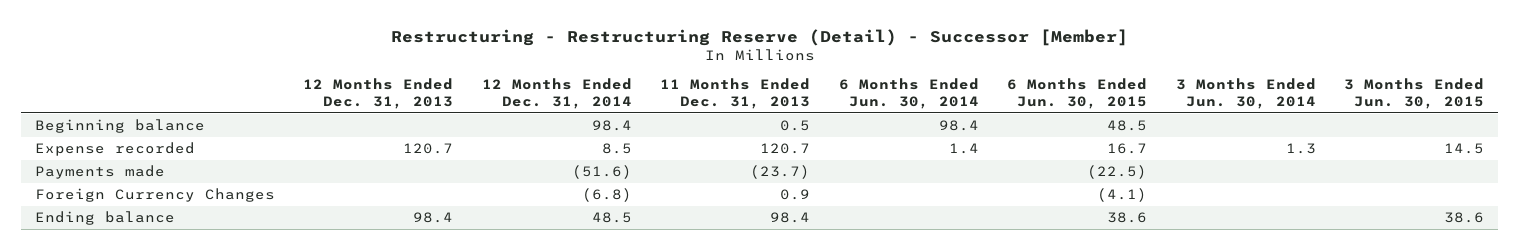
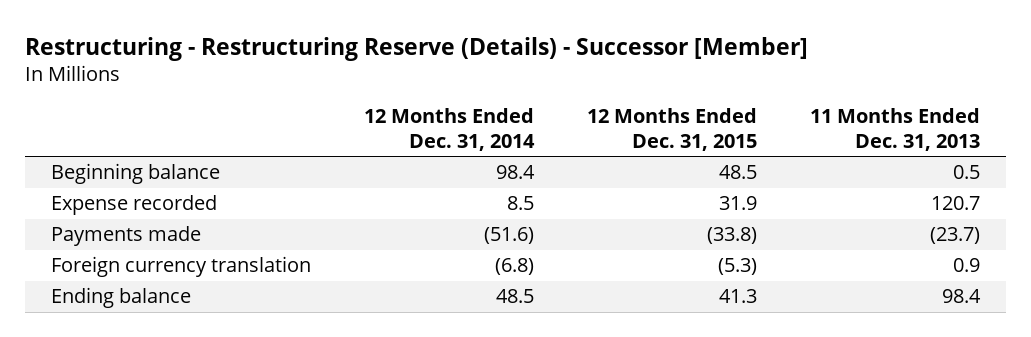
[390,28,1128,46] Restructuring - Restructuring Reserve (Detail) - Successor [Member] -> [24,36,808,61] Restructuring - Restructuring Reserve (Details) - Successor [Member]
[303,78,454,109] 12 Months Ended Dec. 31, 2013 -> none
[838,78,979,109] 6 Months Ended Jun. 30, 2014 -> none
[1007,78,1148,109] 6 Months Ended Jun. 30, 2015 -> none
[1175,78,1316,109] 3 Months Ended Jun. 30, 2014 -> none
[1344,78,1485,109] 3 Months Ended Jun. 30, 2015 -> none
none -> [586,107,757,151] 12 Months Ended Dec. 31, 2015
[35,188,276,203] Foreign Currency Changes -> [51,256,312,278] Foreign currency translation

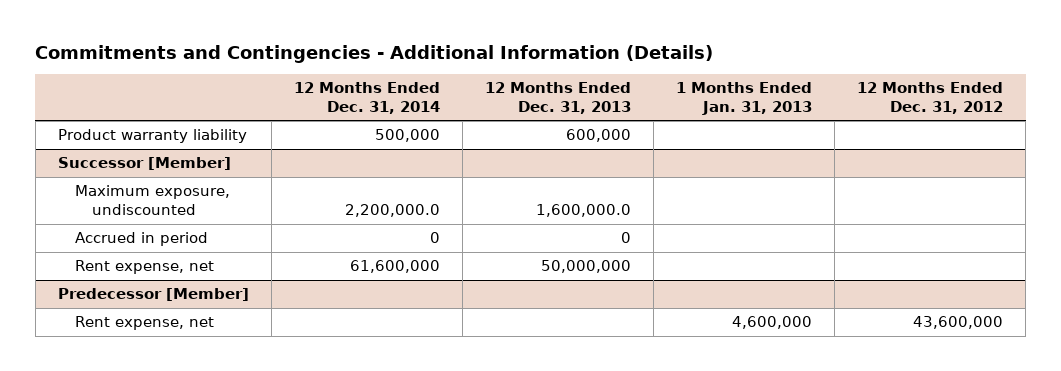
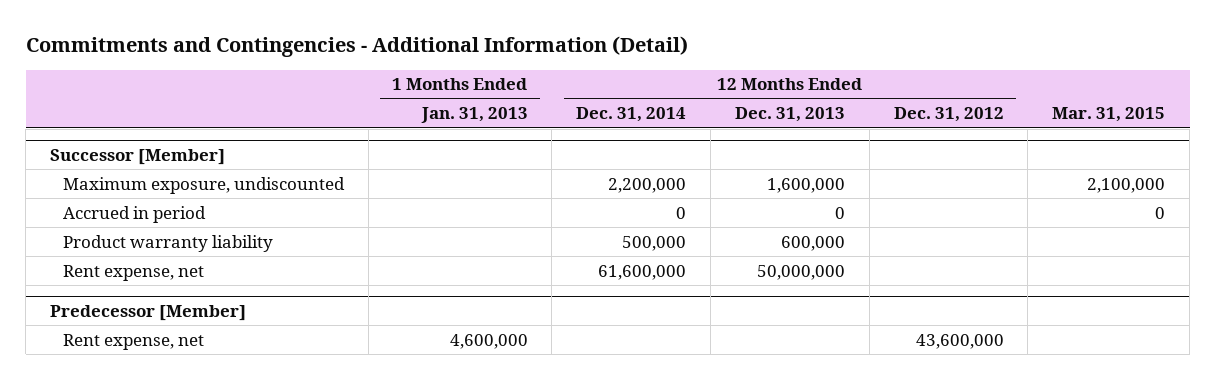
[35,44,714,63] Commitments and Contingencies - Additional Information (Details) -> [25,36,688,58] Commitments and Contingencies - Additional Information (Detail)
none -> [1052,107,1166,123] Mar. 31, 2015
[57,129,247,144] Product warranty liability -> none
[344,204,440,218] 2,200,000.0 -> [608,177,687,193] 2,200,000
[535,204,631,218] 1,600,000.0 -> [766,177,845,193] 1,600,000
none -> [62,234,273,252] Product warranty liability

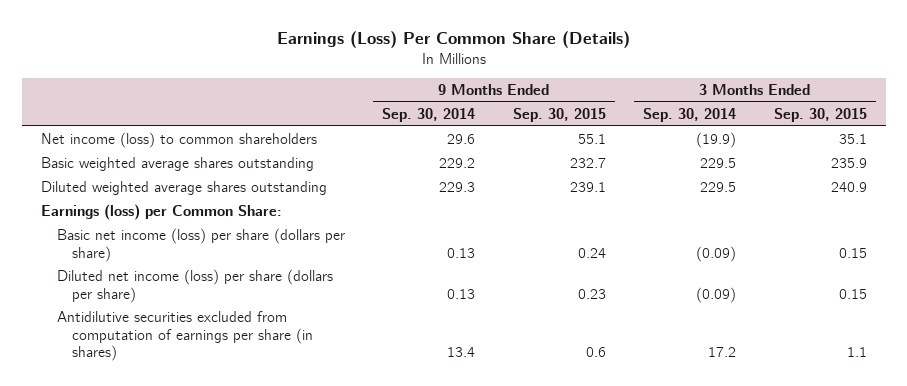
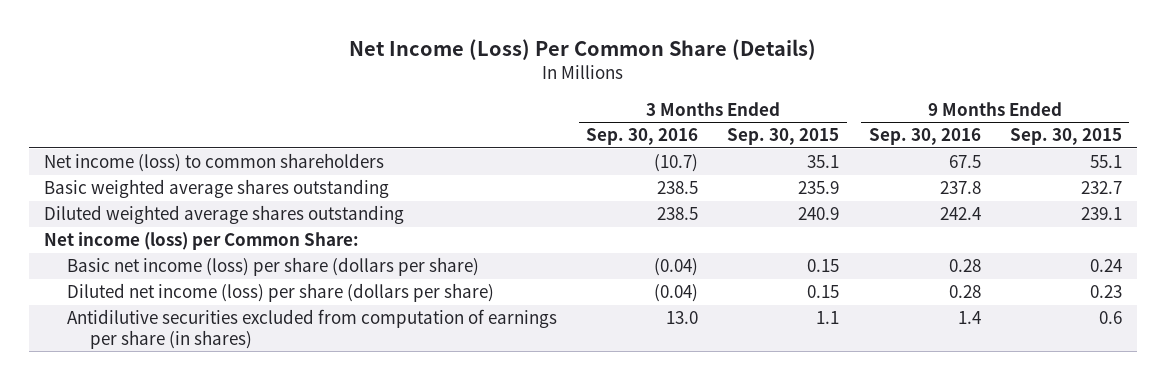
[276,31,630,49] Earnings (Loss) Per Common Share (Details) -> [348,39,816,61] Net Income (Loss) Per Common Share (Details)
[382,107,476,122] Sep. 30, 2014 -> none
[643,107,737,122] Sep. 30, 2014 -> none
none -> [586,128,699,146] Sep. 30, 2016
none -> [868,128,981,146] Sep. 30, 2016
[40,203,282,220] Earnings (loss) per Common Share: -> [43,232,359,251] Net income (loss) per Common Share:

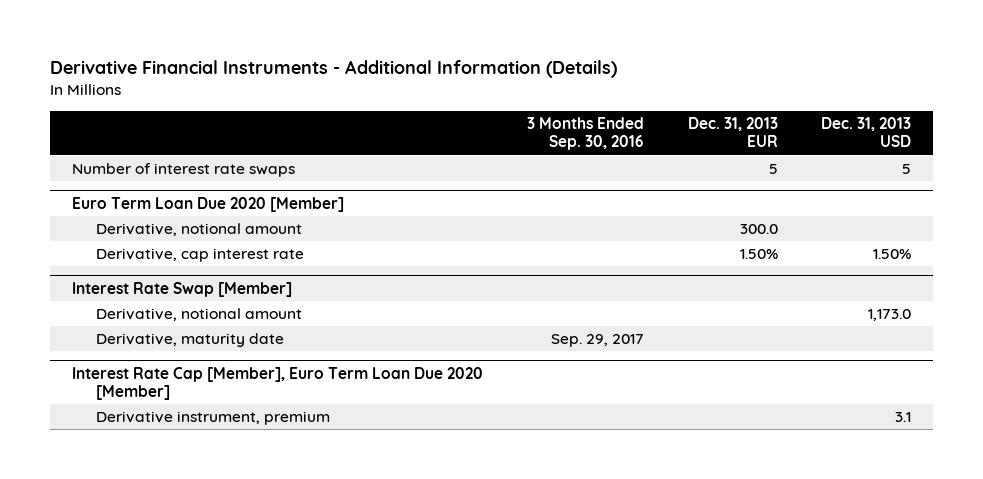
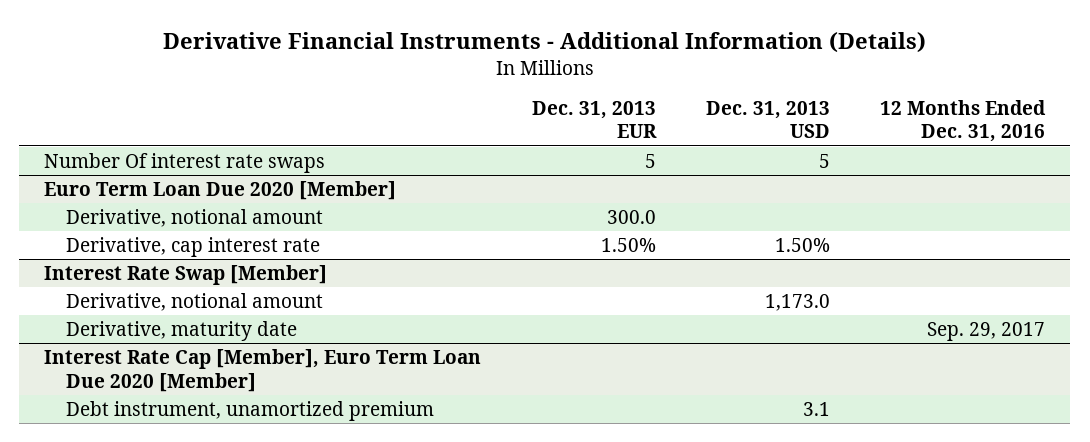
[526,116,644,151] 3 Months Ended Sep. 30, 2016 -> none
none -> [880,99,1047,143] 12 Months Ended Dec. 31, 2016
[71,163,295,178] Number of interest rate swaps -> [44,153,326,174] Number Of interest rate swaps
[95,411,330,426] Derivative instrument, premium -> [65,401,434,422] Debt instrument, unamortized premium

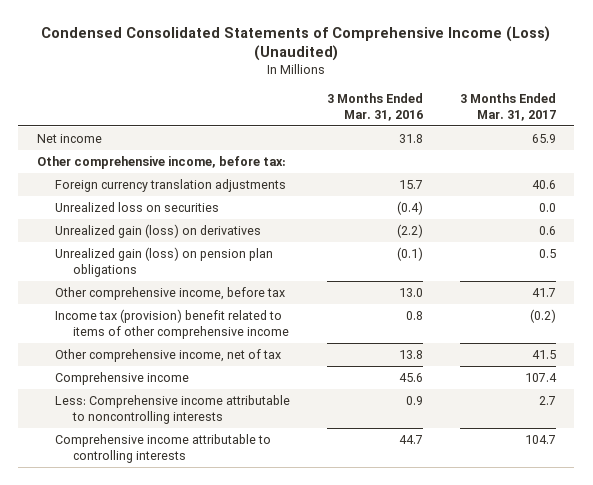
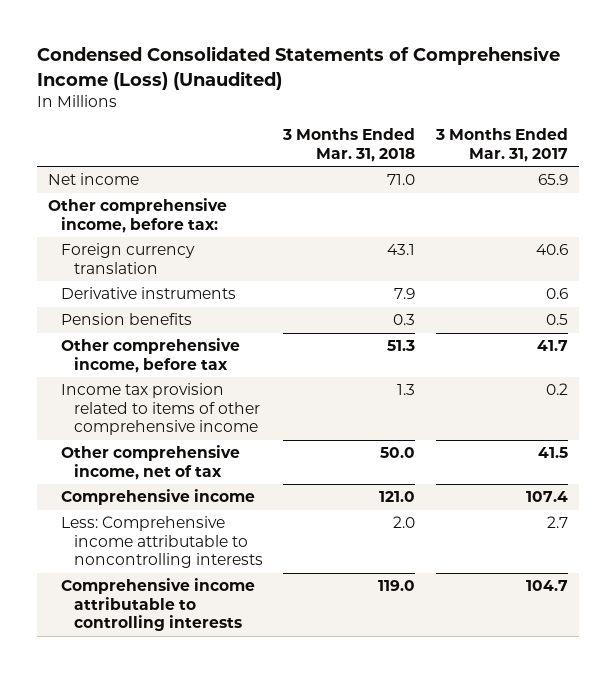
[326,92,423,121] 3 Months Ended Mar. 31, 2016 -> none
none -> [282,128,416,162] 3 Months Ended Mar. 31, 2018
[54,201,219,212] Unrealized loss on securities -> none
[54,178,286,192] Foreign currency translation adjustments -> [60,243,195,274] Foreign currency translation
[54,223,261,238] Unrealized gain (loss) on derivatives -> [60,287,236,300] Derivative instruments
[54,246,273,277] Unrealized gain (loss) on pension plan obligations -> [60,313,192,326] Pension benefits
[54,308,289,339] Income tax (provision) benefit related to items of other comprehensive income -> [60,383,260,436] Income tax provision related to items of other comprehensive income
[529,308,556,323] (0.2) -> [546,383,569,396] 0.2

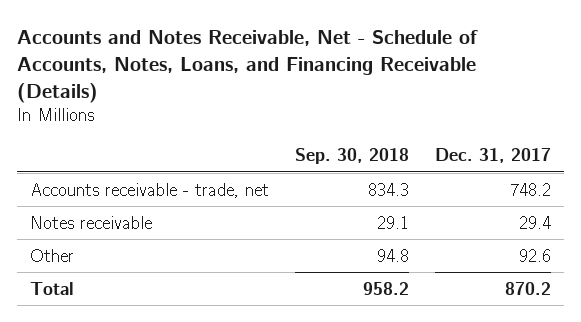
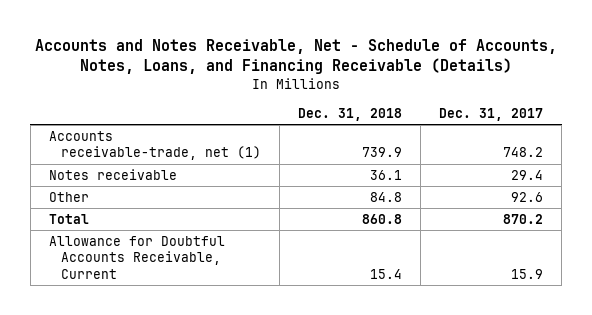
[295,148,410,165] Sep. 30, 2018 -> none
none -> [297,107,402,121] Dec. 31, 2018
[30,182,270,198] Accounts receivable - trade, net -> [48,130,261,161] Accounts receivable-trade, net (1)
none -> [48,235,225,279] Allowance for Doubtful Accounts Receivable, Current

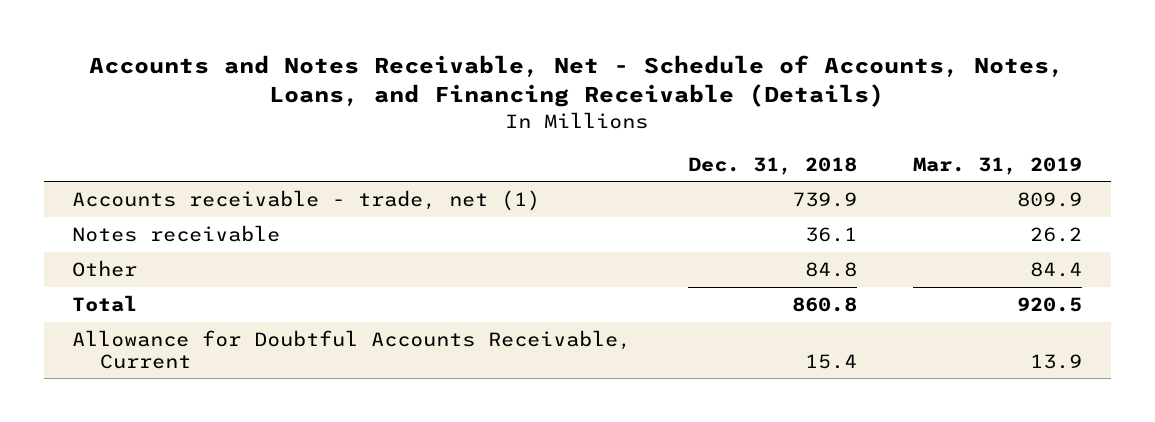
[439,107,544,121] Dec. 31, 2017 -> none
none -> [913,156,1083,175] Mar. 31, 2019
[48,130,261,161] Accounts receivable-trade, net (1) -> [72,189,541,211] Accounts receivable - trade, net (1)

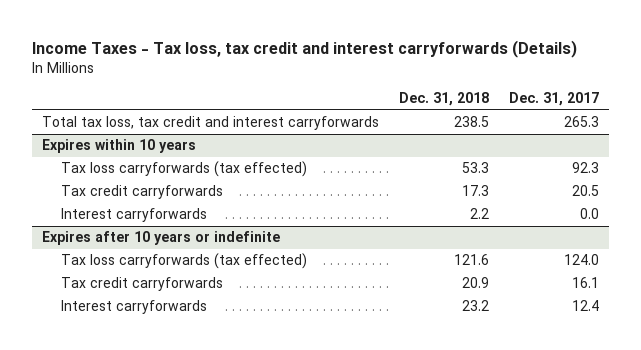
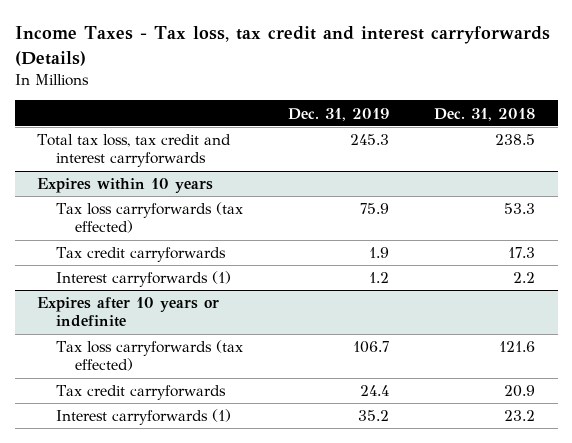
[508,92,599,107] Dec. 31, 2017 -> none
none -> [288,107,390,121] Dec. 31, 2019
[61,208,208,223] Interest carryforwards -> [56,271,232,288] Interest carryforwards (1)
[61,300,208,315] Interest carryforwards -> [56,409,232,426] Interest carryforwards (1)

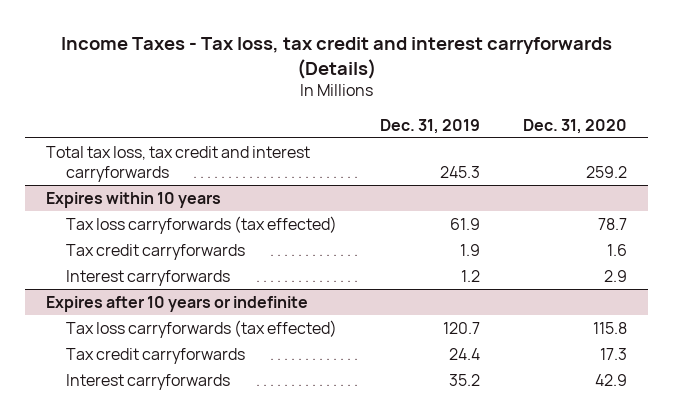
[434,107,536,121] Dec. 31, 2018 -> none
none -> [522,118,627,134] Dec. 31, 2020
[360,203,390,215] 75.9 -> [449,217,480,230] 61.9
[56,271,232,288] Interest carryforwards (1) -> [65,269,230,286] Interest carryforwards
[353,341,390,354] 106.7 -> [442,321,480,334] 120.7
[56,409,232,426] Interest carryforwards (1) -> [65,373,230,390] Interest carryforwards

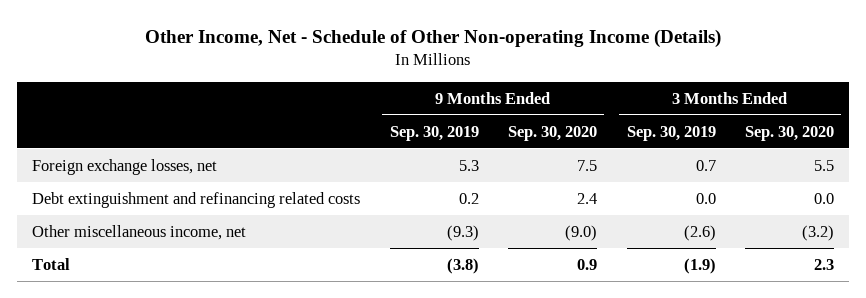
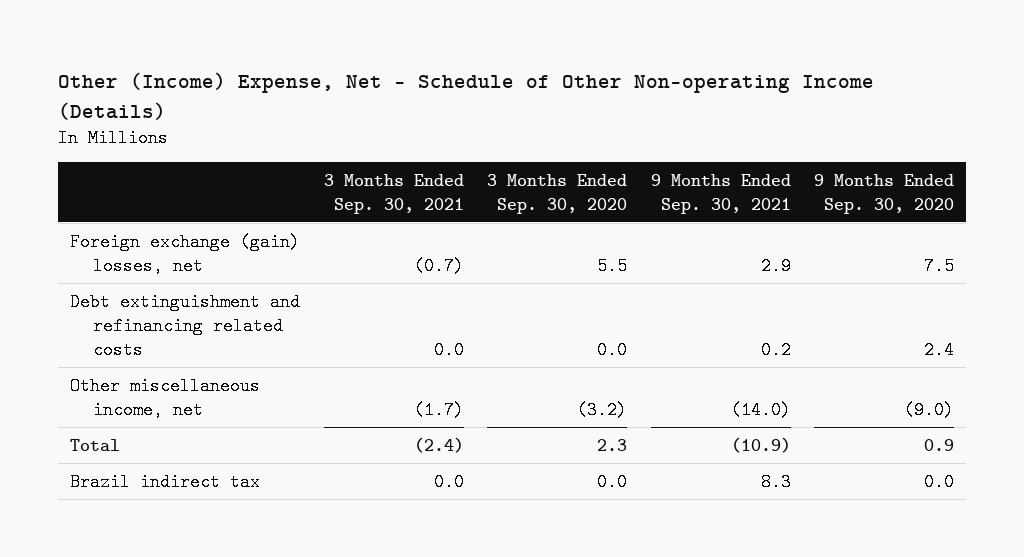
[145,29,722,49] Other Income, Net - Schedule of Other Non-operating Income (Details) -> [58,71,875,120] Other (Income) Expense, Net - Schedule of Other Non-operating Income (Details)
[389,125,479,141] Sep. 30, 2019 -> none
[626,125,716,141] Sep. 30, 2019 -> none
none -> [323,173,464,214] 3 Months Ended Sep. 30, 2021
none -> [650,173,791,214] 9 Months Ended Sep. 30, 2021
[32,158,218,175] Foreign exchange losses, net -> [70,232,301,275] Foreign exchange (gain) losses, net
none -> [70,472,261,491] Brazil indirect tax

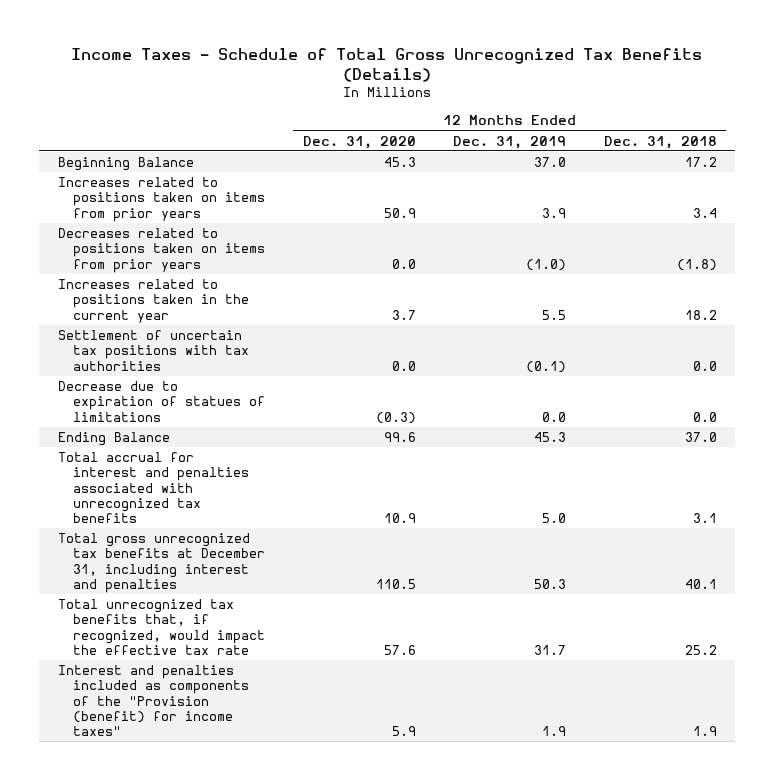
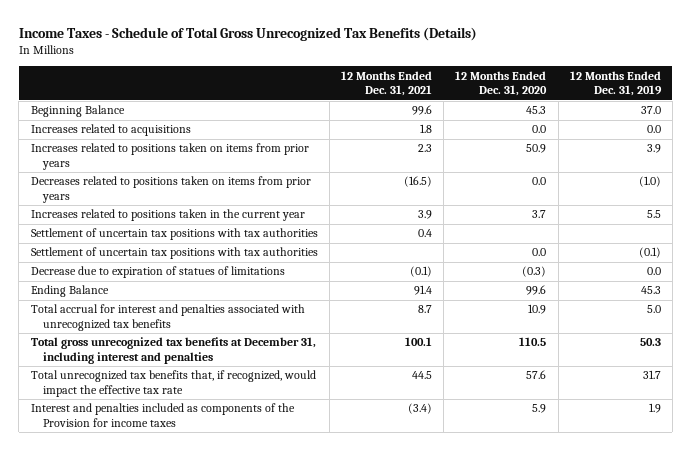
[603,135,717,149] Dec. 31, 2018 -> none
none -> [340,70,432,97] 12 Months Ended Dec. 31, 2021
none -> [30,124,191,137] Increases related to acquisitions
none -> [30,228,318,241] Settlement of uncertain tax positions with tax authorities
[58,665,249,737] Interest and penalties included as components of the "Provision (benefit) for income taxes" -> [30,403,295,428] Interest and penalties included as components of the Provision for income taxes

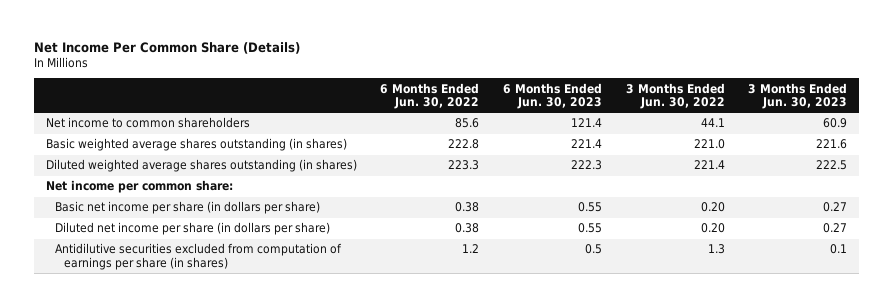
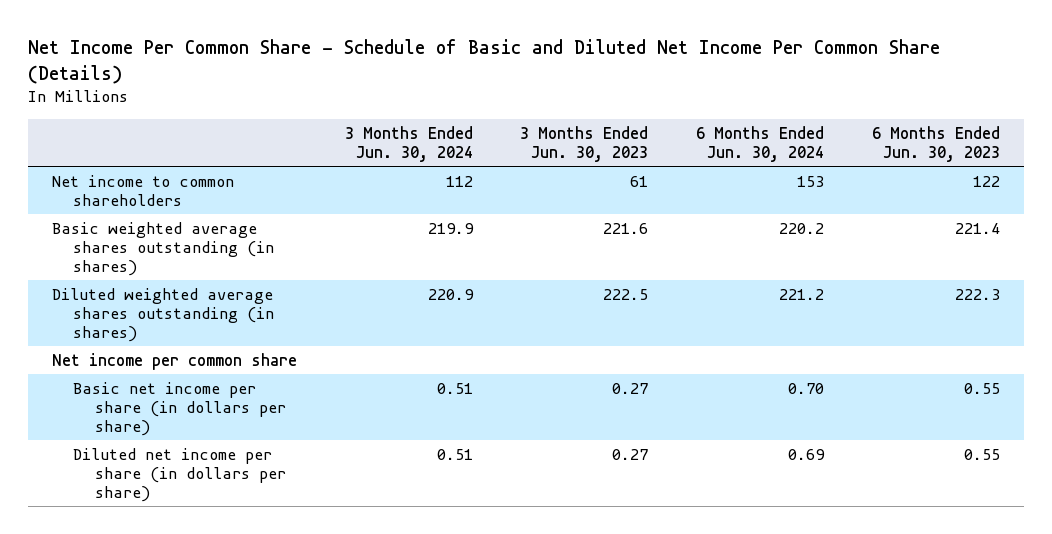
[33,41,300,54] Net Income Per Common Share (Details) -> [27,38,940,84] Net Income Per Common Share - Schedule of Basic and Diluted Net Income Per Common Share (Details)
[380,82,480,110] 6 Months Ended Jun. 30, 2022 -> none
[625,82,725,110] 3 Months Ended Jun. 30, 2022 -> none
none -> [344,125,473,162] 3 Months Ended Jun. 30, 2024
none -> [696,125,825,162] 6 Months Ended Jun. 30, 2024
[570,118,602,128] 121.4 -> [973,175,1001,187] 122
[823,118,848,129] 60.9 -> [630,175,649,187] 61
[45,180,233,194] Net income per common share: -> [51,352,297,370] Net income per common share
[55,243,343,271] Antidilutive securities excluded from computation of earnings per share (in shares) -> none

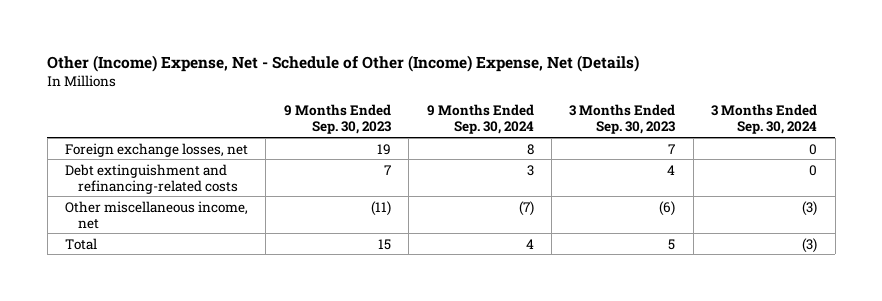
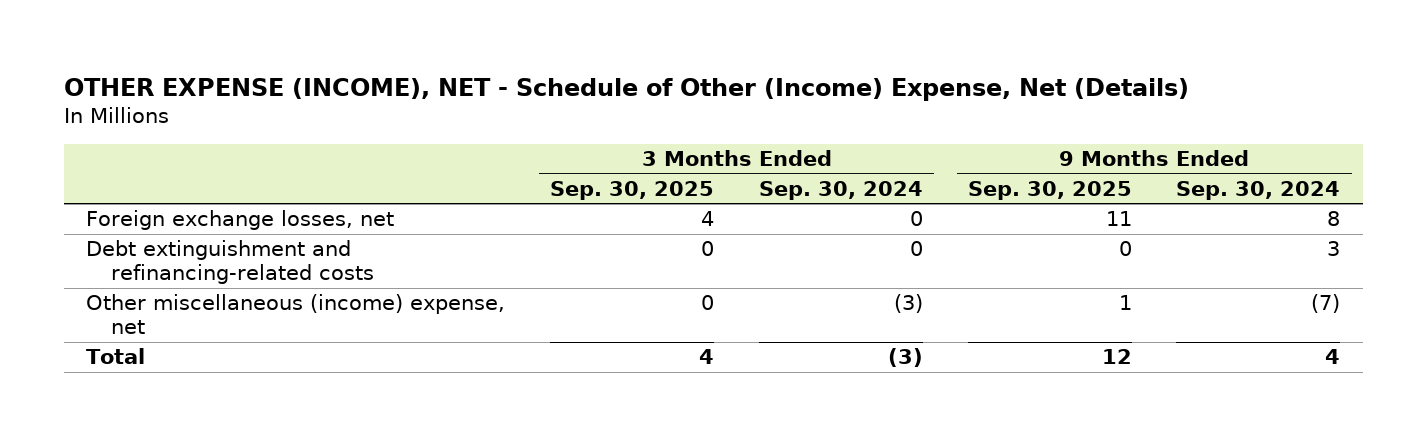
[47,55,640,73] Other (Income) Expense, Net - Schedule of Other (Income) Expense, Net (Details) -> [64,77,1190,101] OTHER EXPENSE (INCOME), NET - Schedule of Other (Income) Expense, Net (Details)
[283,104,391,135] 9 Months Ended Sep. 30, 2023 -> none
[569,104,676,135] 3 Months Ended Sep. 30, 2023 -> none
none -> [550,180,715,200] Sep. 30, 2025
none -> [967,180,1132,200] Sep. 30, 2025
[64,200,248,229] Other miscellaneous income, net -> [86,294,506,335] Other miscellaneous (income) expense, net

